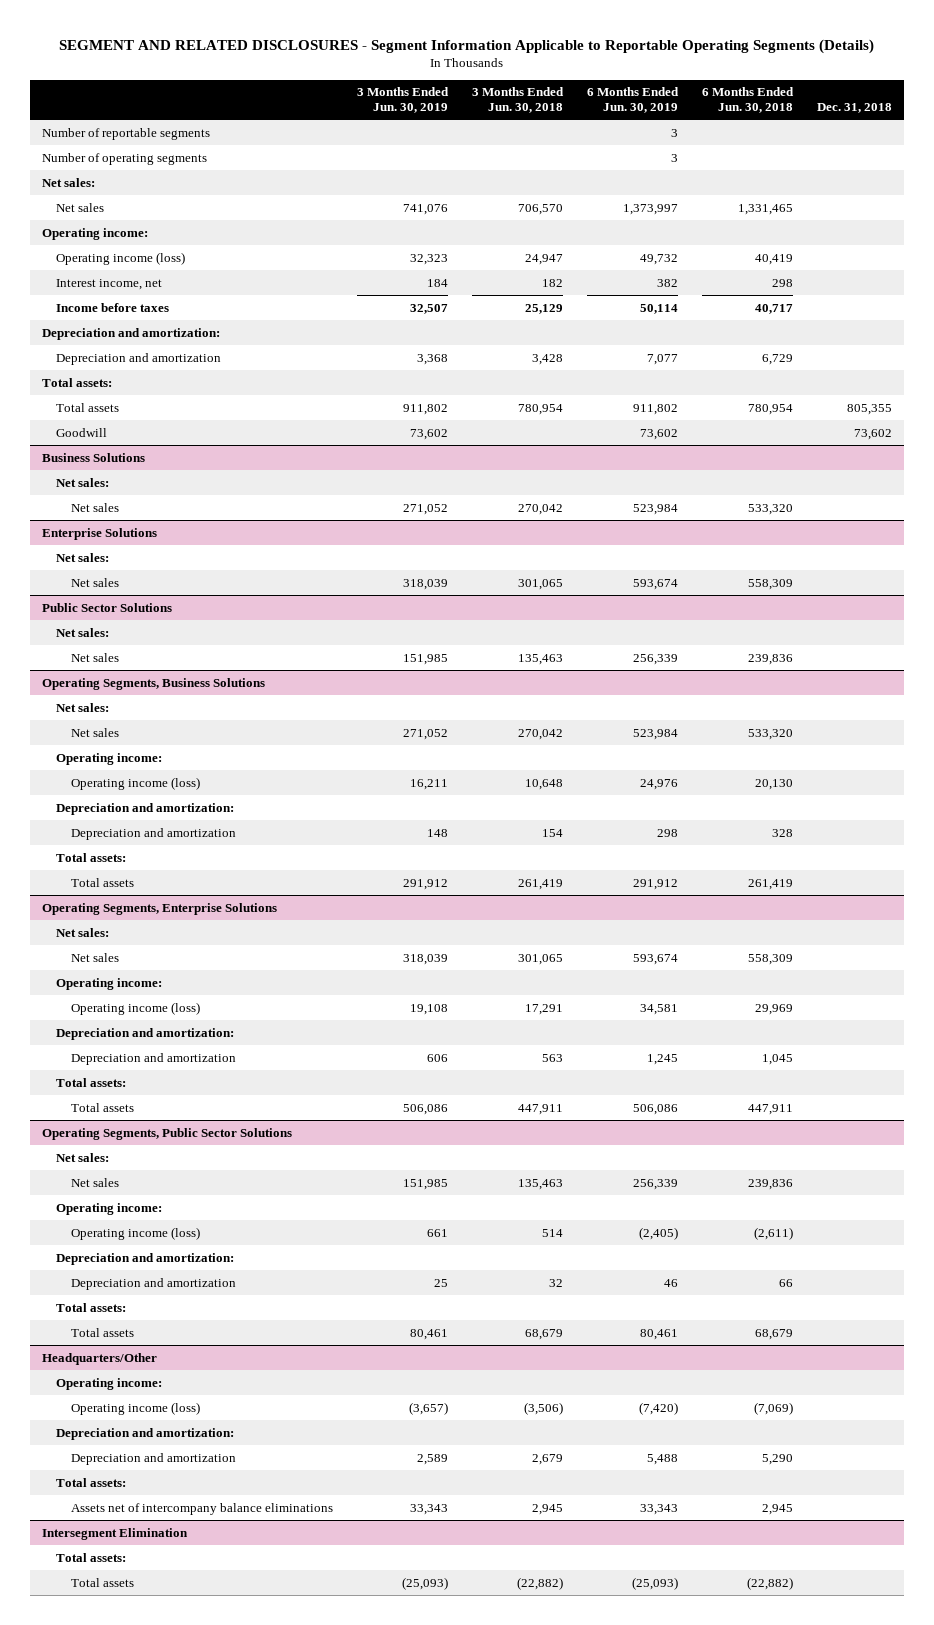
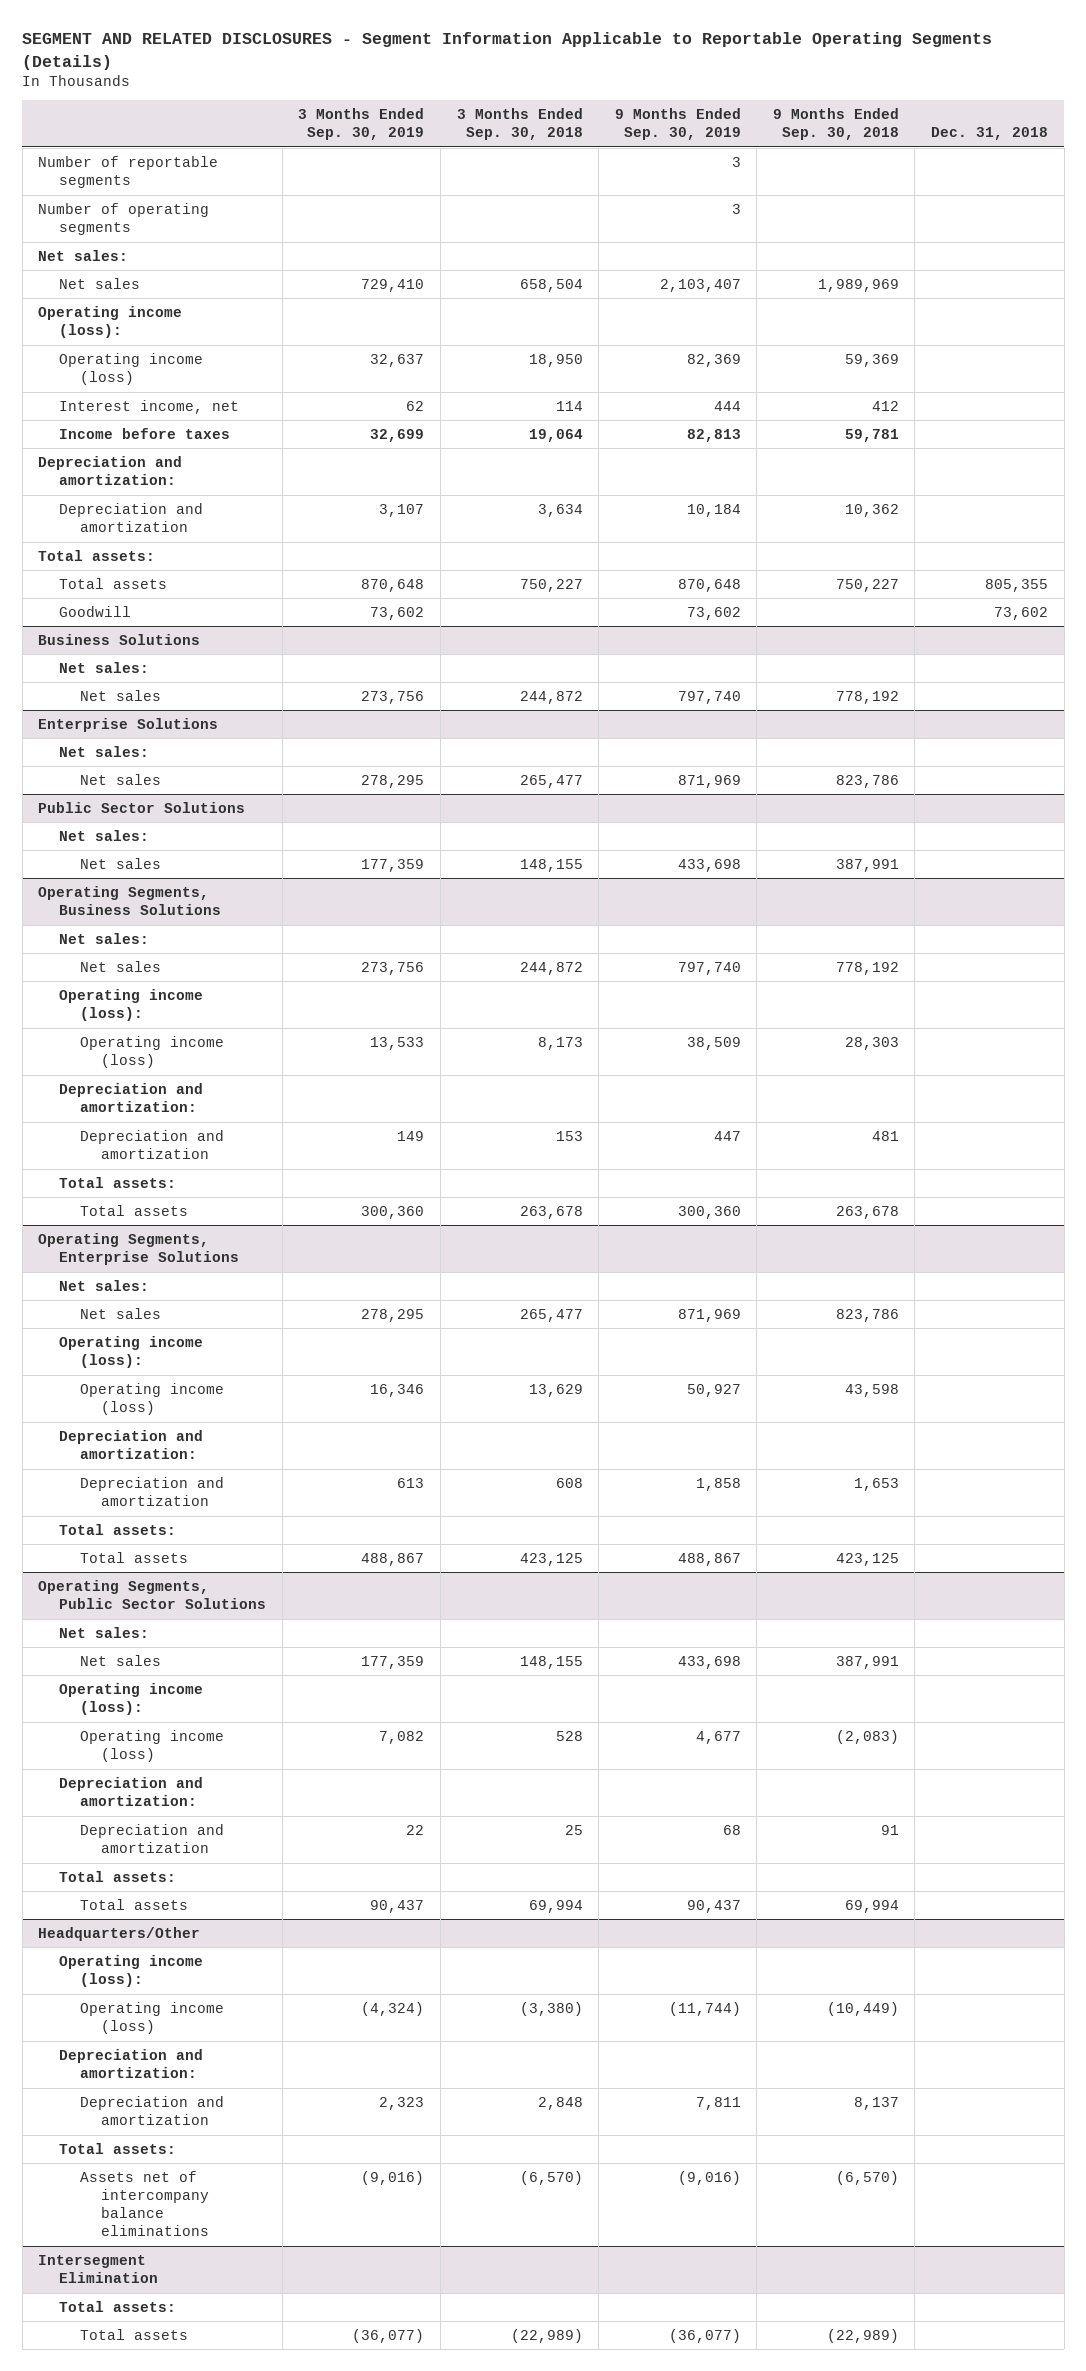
[356,87,449,114] 3 Months Ended Jun. 30, 2019 -> none
[471,87,564,114] 3 Months Ended Jun. 30, 2018 -> none
[586,87,679,114] 6 Months Ended Jun. 30, 2019 -> none
[702,87,795,114] 6 Months Ended Jun. 30, 2018 -> none
none -> [298,107,425,141] 3 Months Ended Sep. 30, 2019
none -> [456,107,583,141] 3 Months Ended Sep. 30, 2018
none -> [614,107,741,141] 9 Months Ended Sep. 30, 2019
none -> [772,107,899,141] 9 Months Ended Sep. 30, 2018
[41,227,148,240] Operating income: -> [38,305,183,339] Operating income (loss):
[56,752,163,765] Operating income: -> [59,988,204,1022] Operating income (loss):
[56,977,163,990] Operating income: -> [59,1335,204,1369] Operating income (loss):
[56,1202,163,1215] Operating income: -> [59,1682,204,1716] Operating income (loss):
[56,1377,163,1390] Operating income: -> [59,1954,204,1988] Operating income (loss):

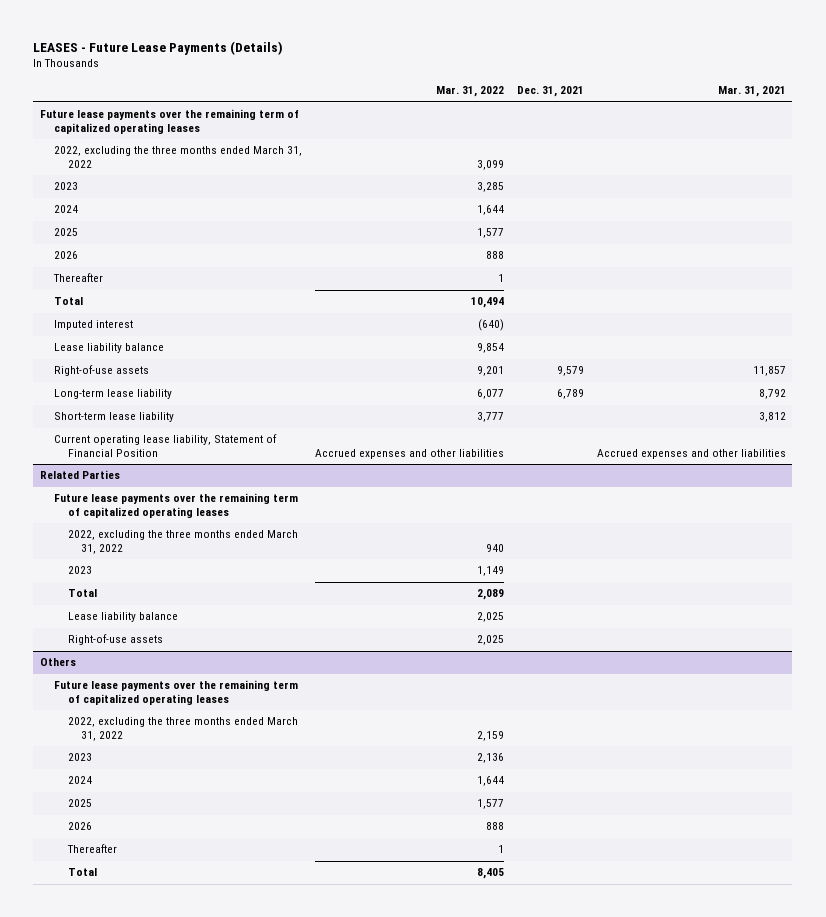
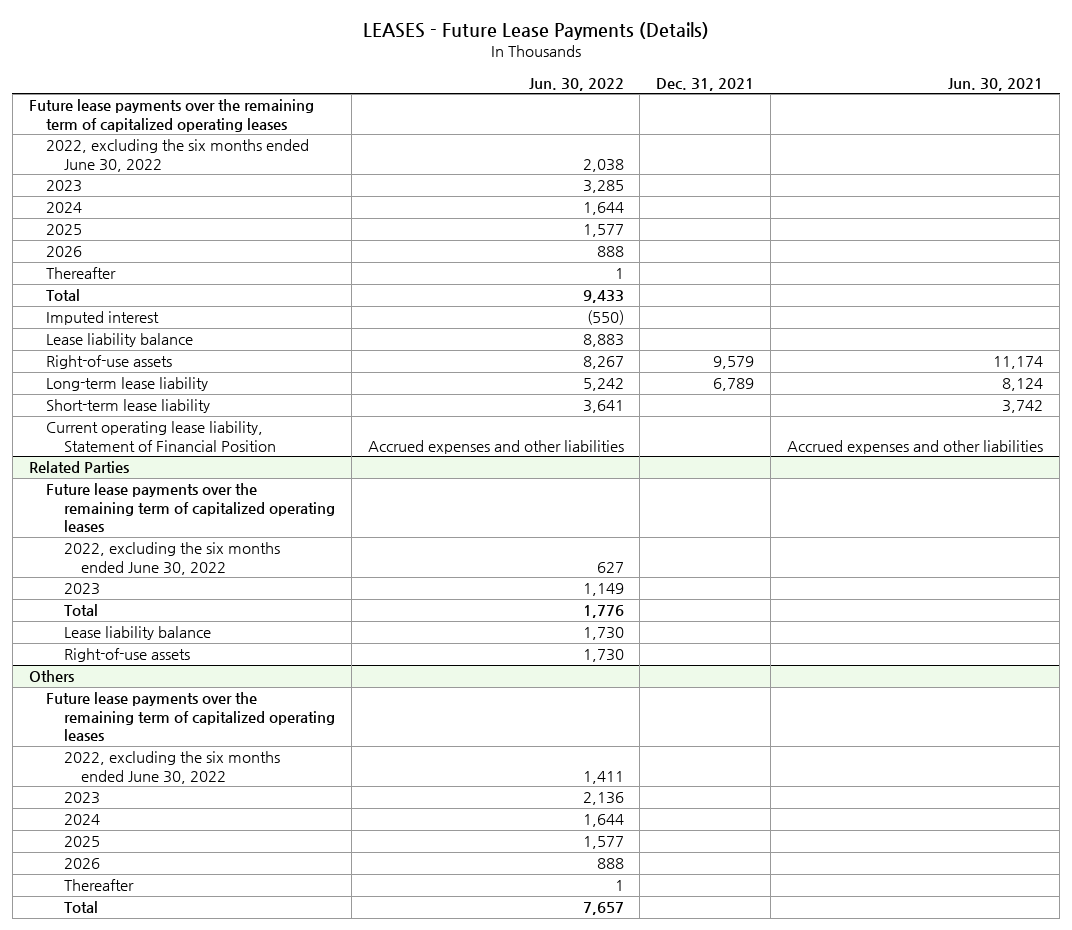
[435,86,504,98] Mar. 31, 2022 -> none
[717,86,786,98] Mar. 31, 2021 -> none
none -> [528,77,624,91] Jun. 30, 2022
none -> [948,77,1044,91] Jun. 30, 2021
[53,146,302,169] 2022, excluding the three months ended March 31, 2022 -> [46,139,310,172] 2022, excluding the six months ended June 30, 2022
[67,530,298,555] 2022, excluding the three months ended March 31, 2022 -> [63,542,280,575] 2022, excluding the six months ended June 30, 2022
[67,717,298,742] 2022, excluding the three months ended March 31, 2022 -> [63,751,280,784] 2022, excluding the six months ended June 30, 2022

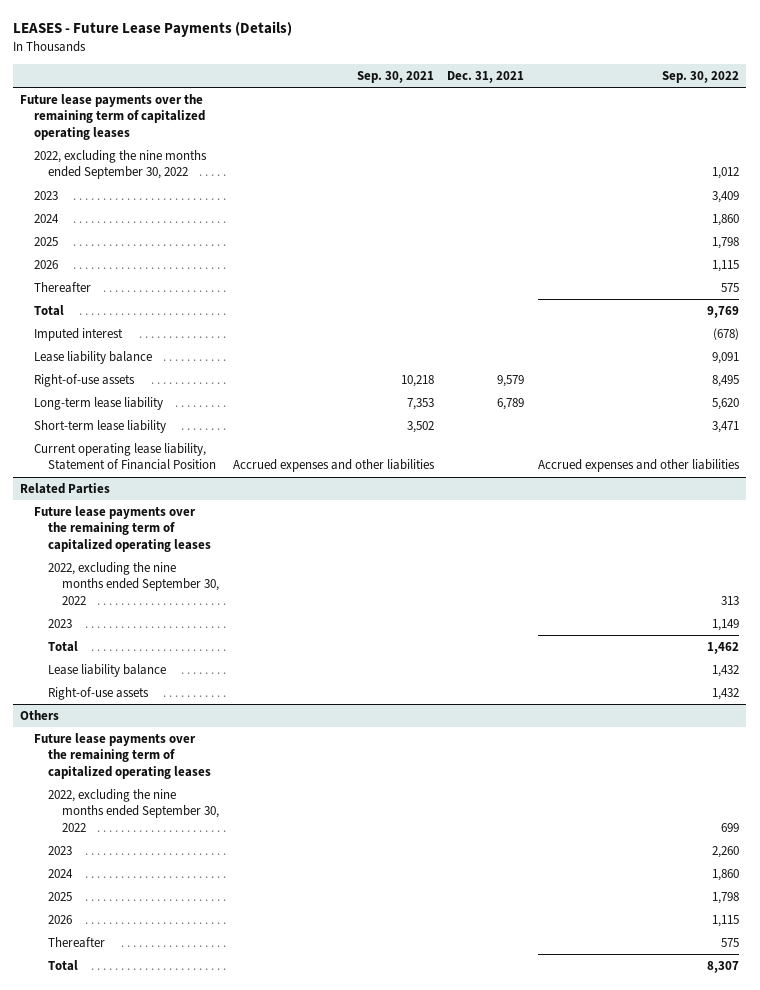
[528,77,624,91] Jun. 30, 2022 -> none
[948,77,1044,91] Jun. 30, 2021 -> none
none -> [356,70,434,83] Sep. 30, 2021
none -> [662,70,740,83] Sep. 30, 2022
[46,139,310,172] 2022, excluding the six months ended June 30, 2022 -> [34,149,208,180] 2022, excluding the nine months ended September 30, 2022
[63,542,280,575] 2022, excluding the six months ended June 30, 2022 -> [47,561,219,605] 2022, excluding the nine months ended September 30, 2022
[63,751,280,784] 2022, excluding the six months ended June 30, 2022 -> [47,788,219,832] 2022, excluding the nine months ended September 30, 2022

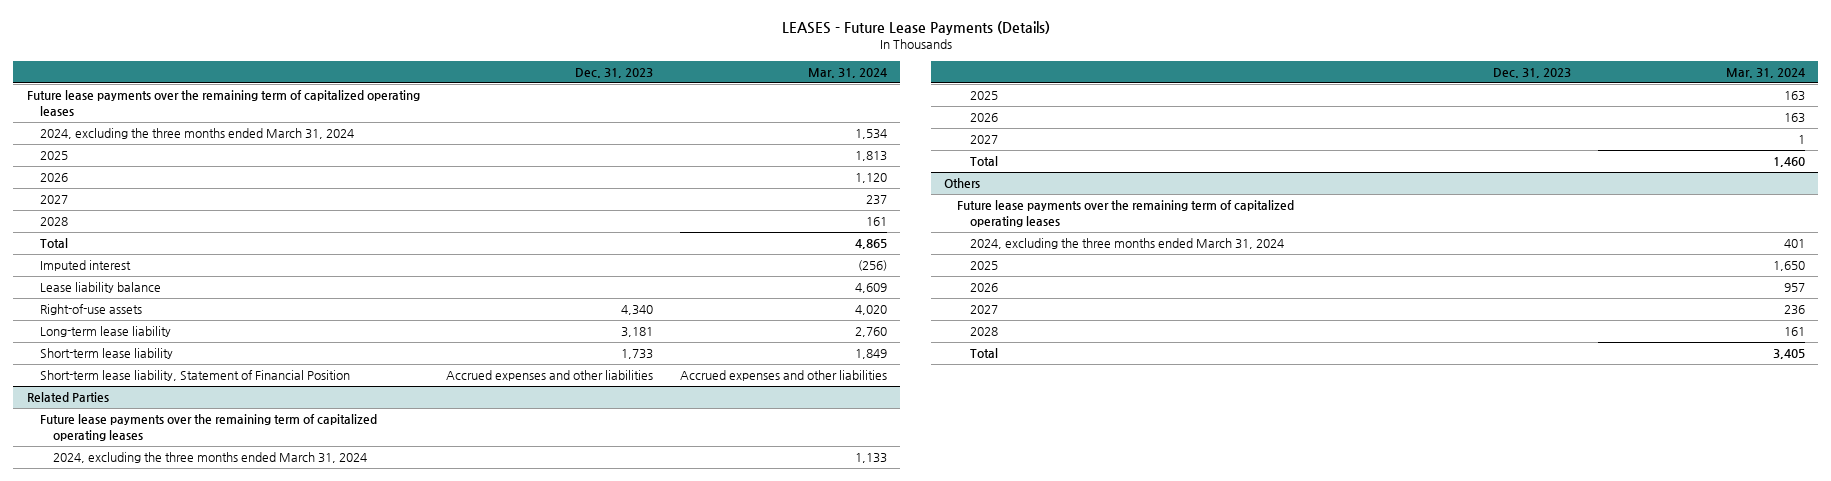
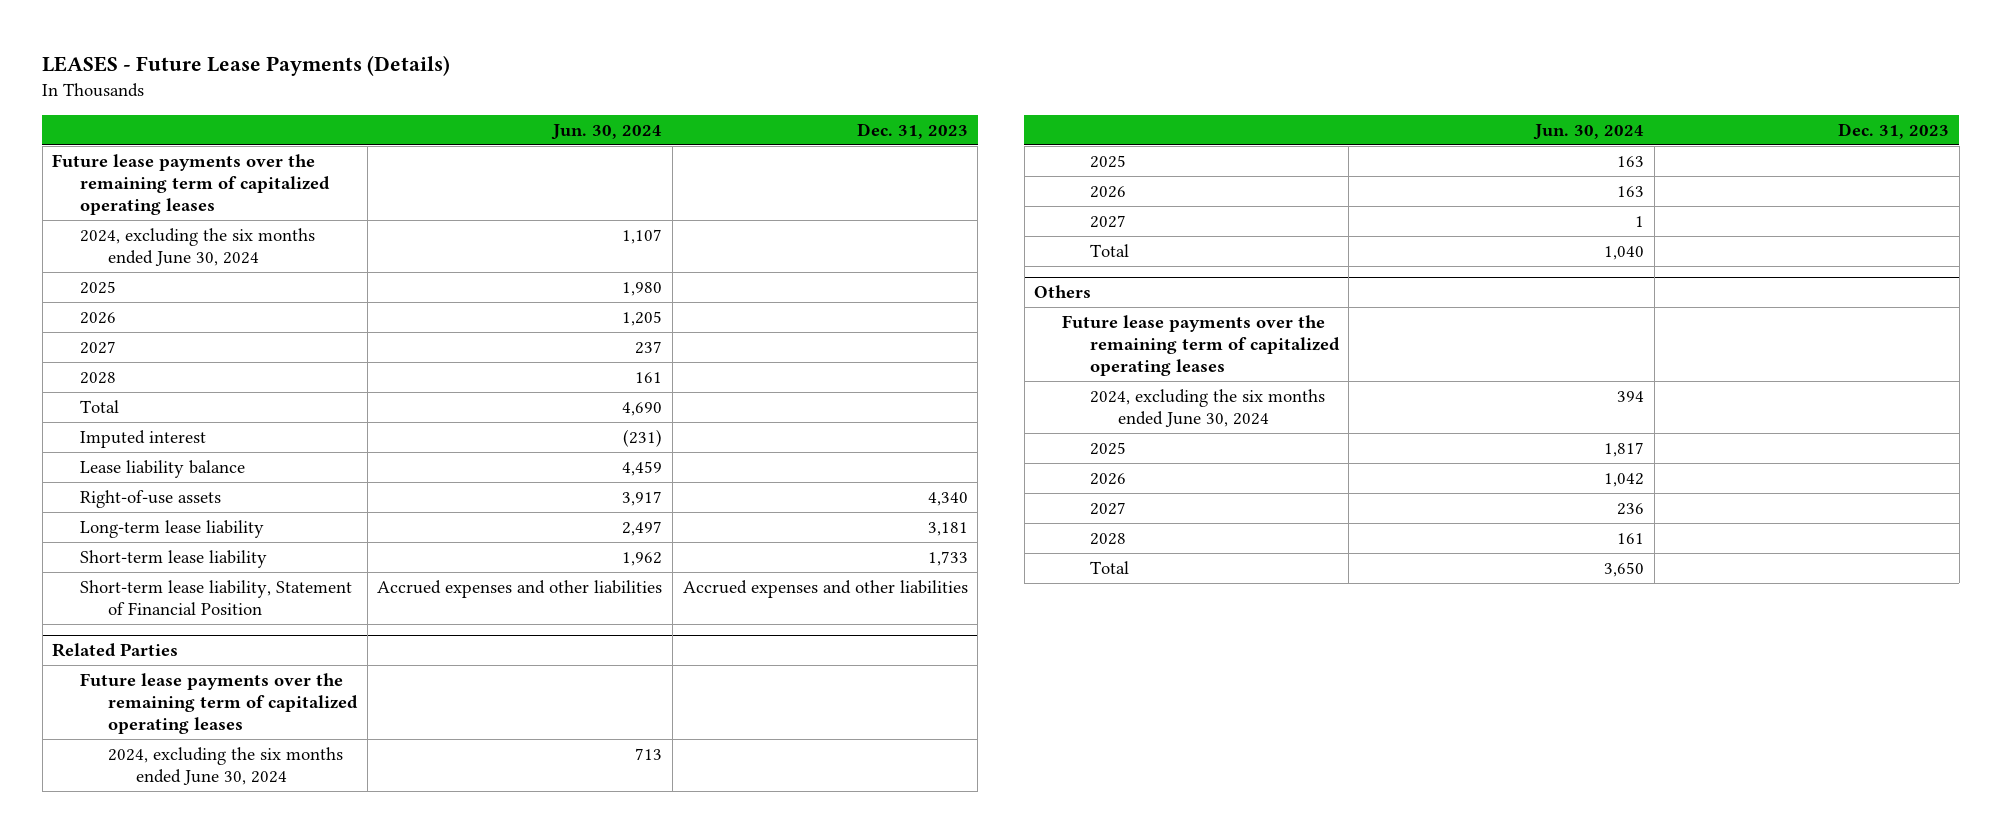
[808,67,888,78] Mar. 31, 2024 -> none
none -> [551,123,663,140] Jun. 30, 2024
[39,128,354,140] 2024, excluding the three months ended March 31, 2024 -> [80,227,316,267] 2024, excluding the six months ended June 30, 2024
[52,452,367,464] 2024, excluding the three months ended March 31, 2024 -> [108,746,344,786] 2024, excluding the six months ended June 30, 2024
[970,238,1285,250] 2024, excluding the three months ended March 31, 2024 -> [1089,388,1325,428] 2024, excluding the six months ended June 30, 2024

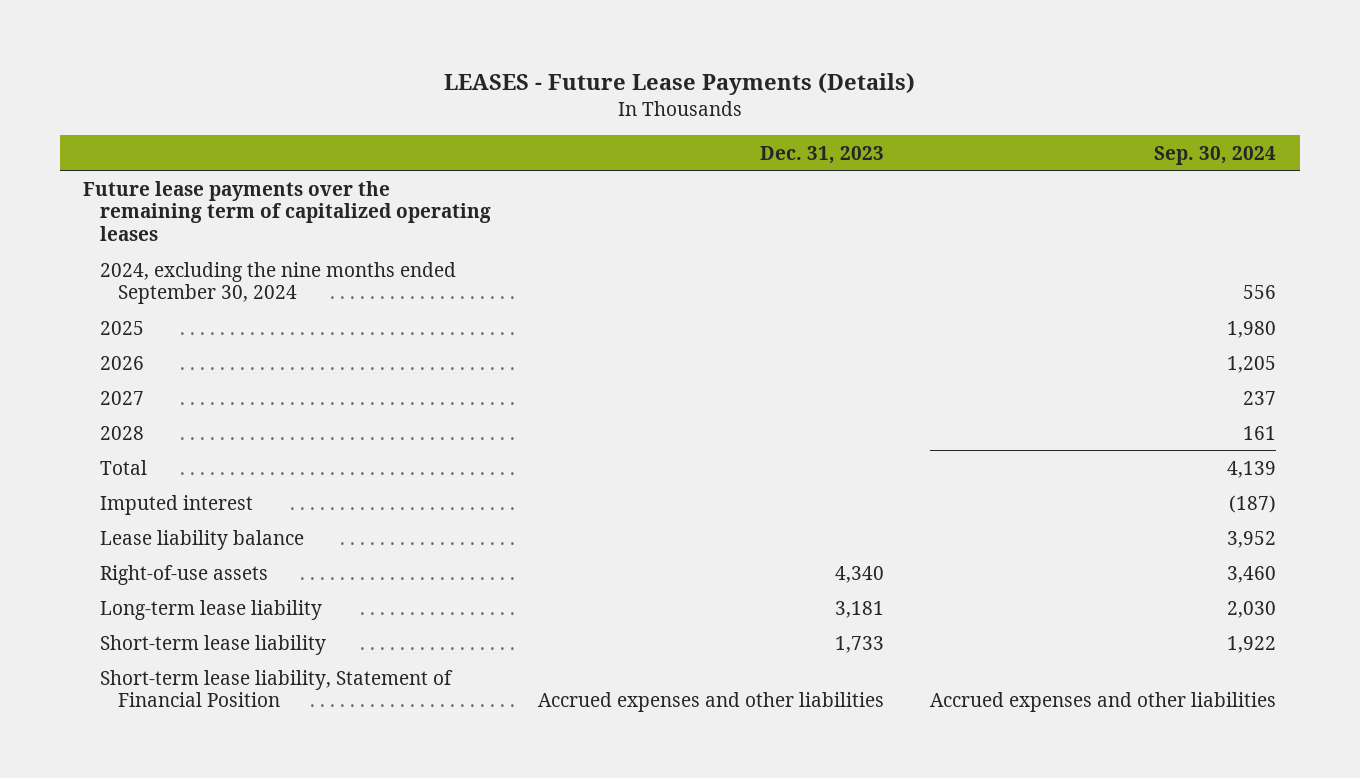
[551,123,663,140] Jun. 30, 2024 -> none
none -> [1154,145,1277,165] Sep. 30, 2024
[80,227,316,267] 2024, excluding the six months ended June 30, 2024 -> [100,261,457,305] 2024, excluding the nine months ended September 30, 2024
[52,643,179,658] Related Parties -> none
[80,672,359,735] Future lease payments over the remaining term of capitalized operating leases -> none
[108,746,344,786] 2024, excluding the six months ended June 30, 2024 -> none
[1089,154,1126,168] 2025 -> none
[1089,185,1126,198] 2026 -> none
[1089,214,1126,228] 2027 -> none
[1089,243,1129,257] Total -> none
[1034,285,1092,299] Others -> none
[1062,314,1340,377] Future lease payments over the remaining term of capitalized operating leases -> none
[1089,388,1325,428] 2024, excluding the six months ended June 30, 2024 -> none
[1089,441,1126,455] 2025 -> none
[1089,472,1126,485] 2026 -> none
[1089,501,1126,515] 2027 -> none
[1089,532,1126,545] 2028 -> none
[1089,560,1129,574] Total -> none

